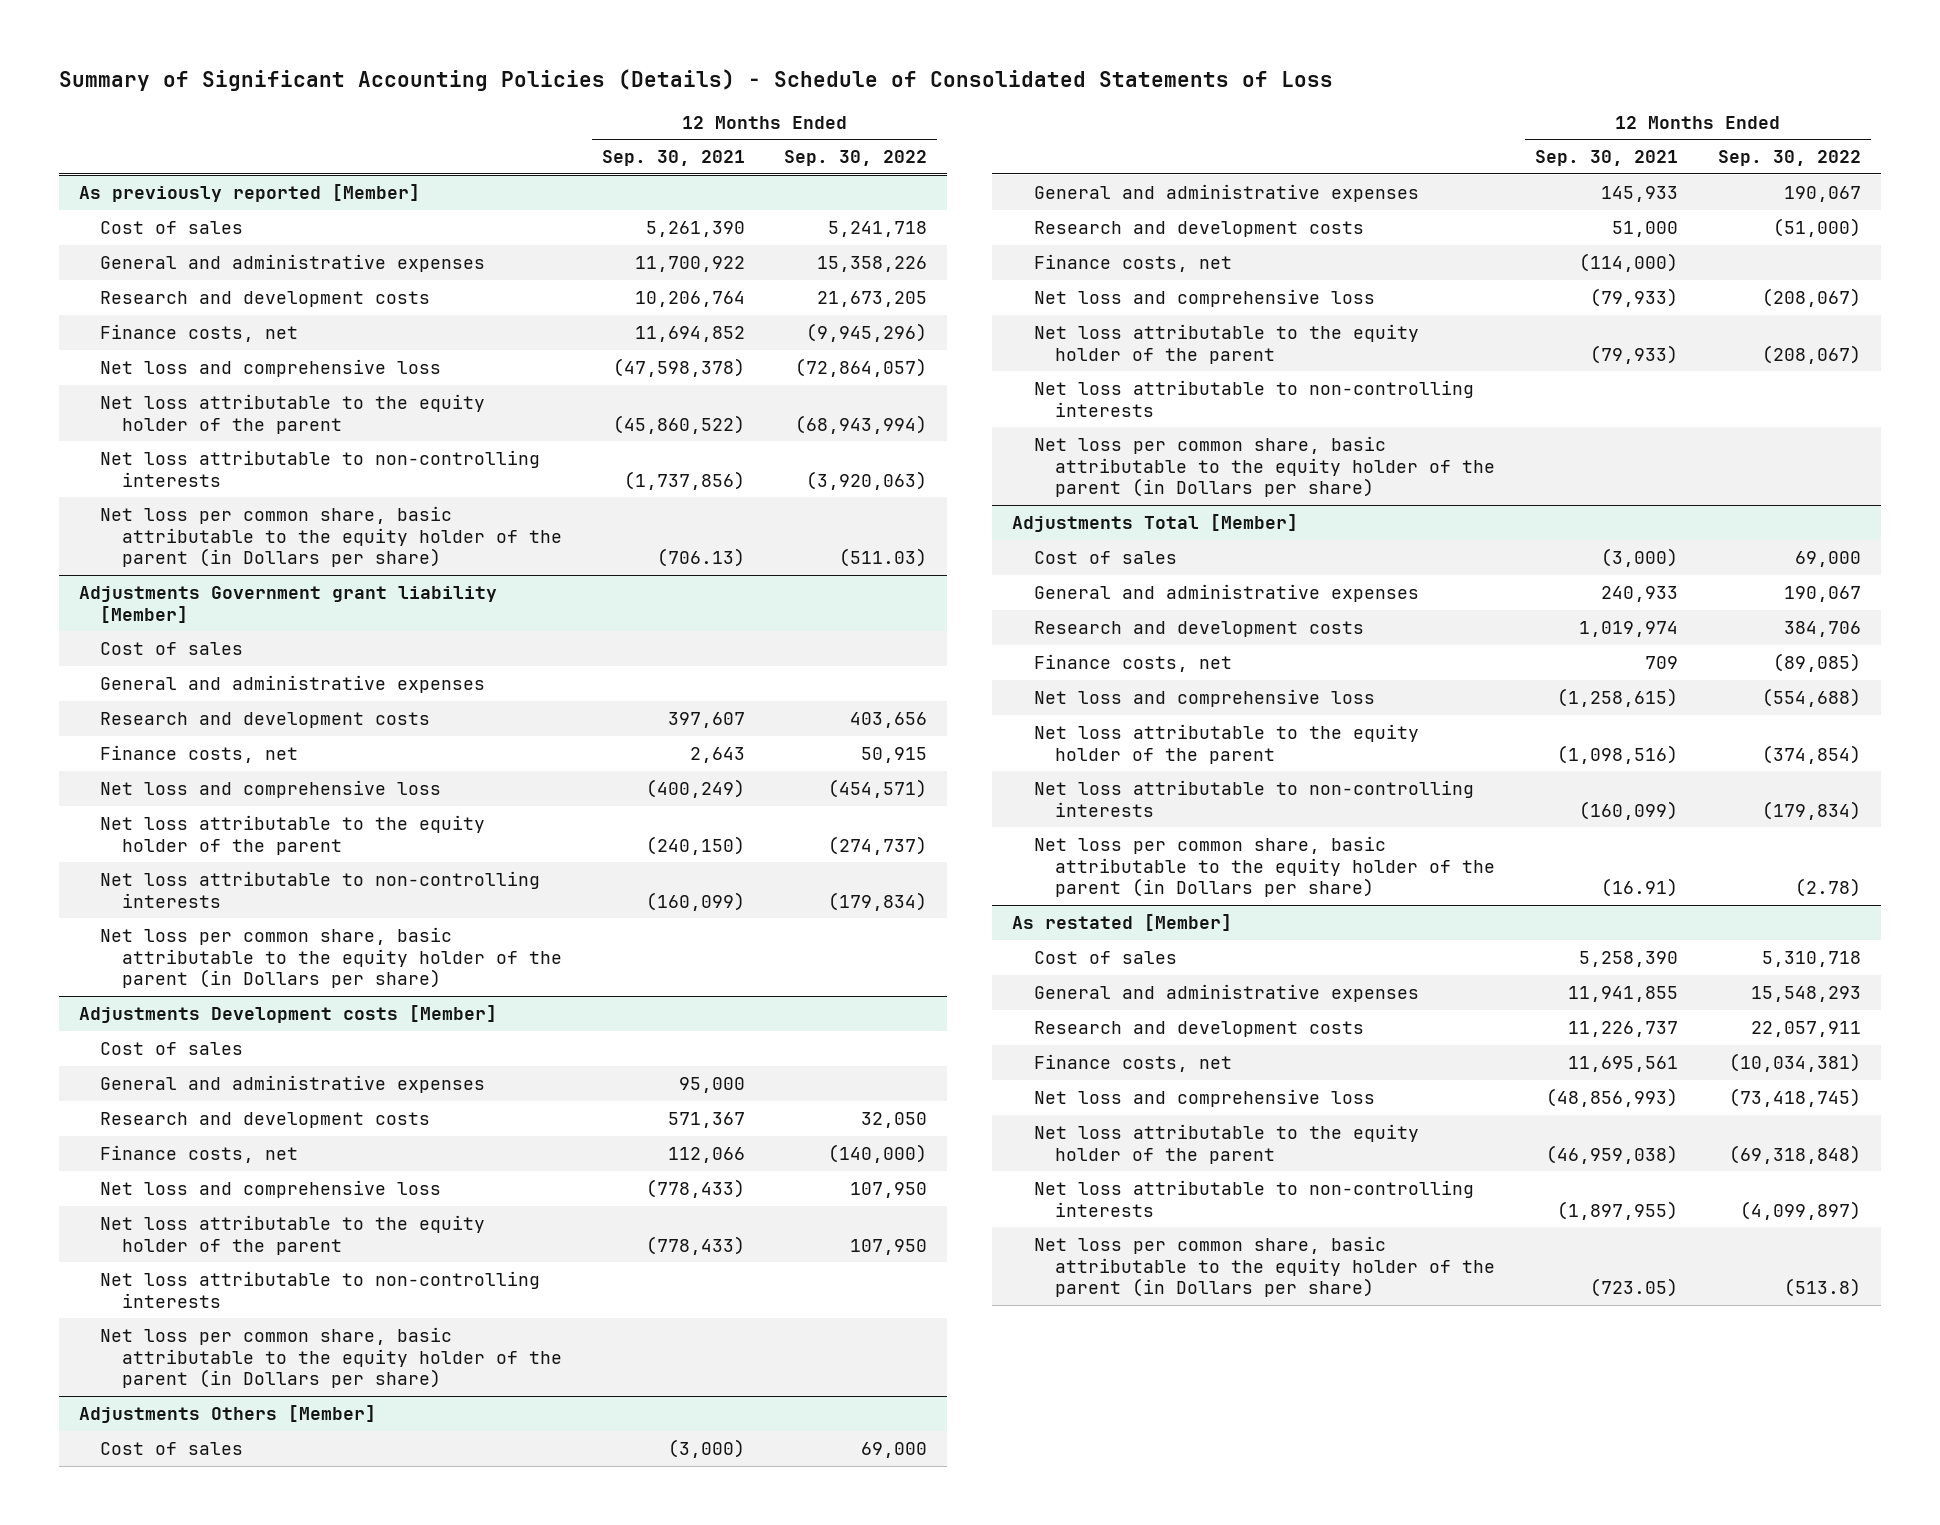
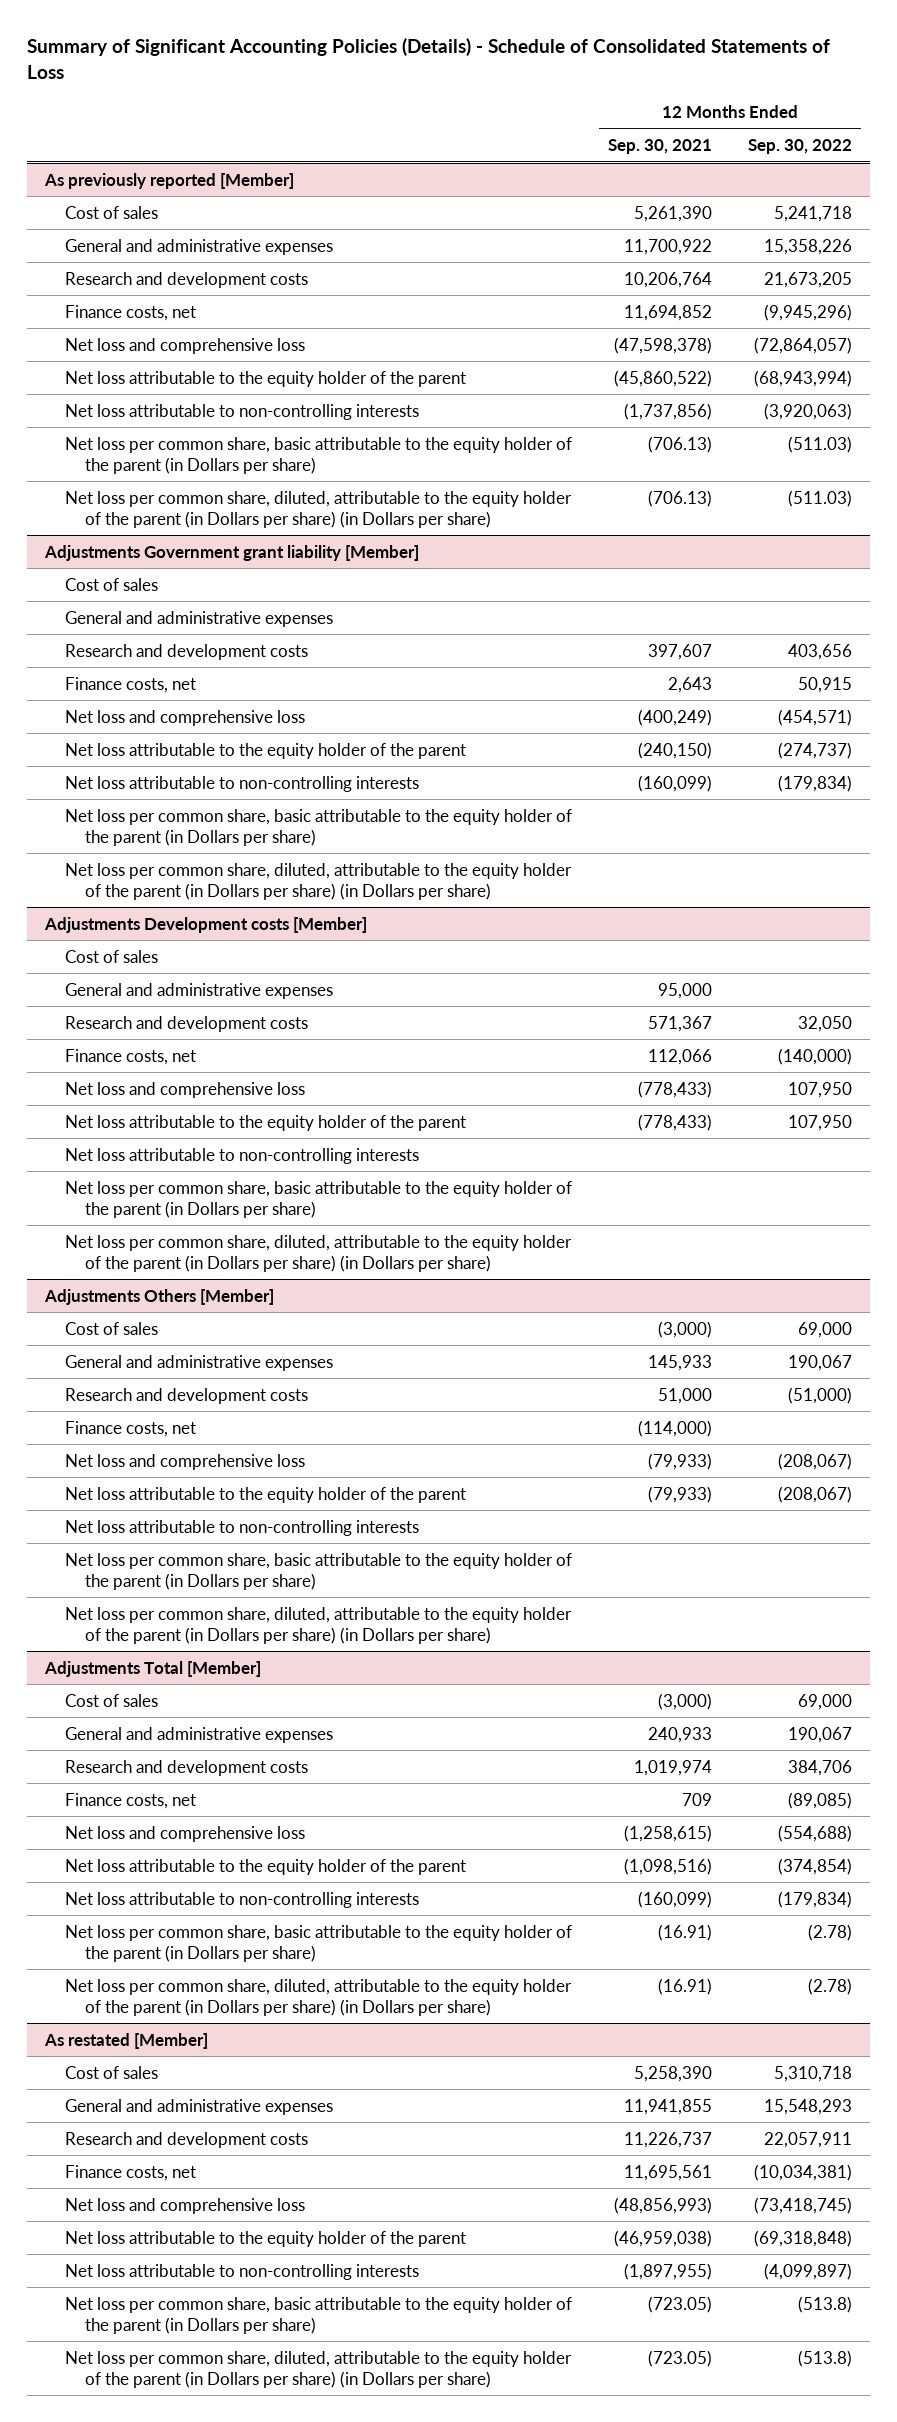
none -> [64,490,572,528] Net loss per common share, diluted, attributable to the equity holder of the parent (in Dollars per share) (in Dollars per share)
none -> [64,862,572,900] Net loss per common share, diluted, attributable to the equity holder of the parent (in Dollars per share) (in Dollars per share)
none -> [64,1234,572,1272] Net loss per common share, diluted, attributable to the equity holder of the parent (in Dollars per share) (in Dollars per share)
none -> [64,1606,572,1644] Net loss per common share, diluted, attributable to the equity holder of the parent (in Dollars per share) (in Dollars per share)
none -> [64,1978,572,2016] Net loss per common share, diluted, attributable to the equity holder of the parent (in Dollars per share) (in Dollars per share)
none -> [64,2350,572,2388] Net loss per common share, diluted, attributable to the equity holder of the parent (in Dollars per share) (in Dollars per share)

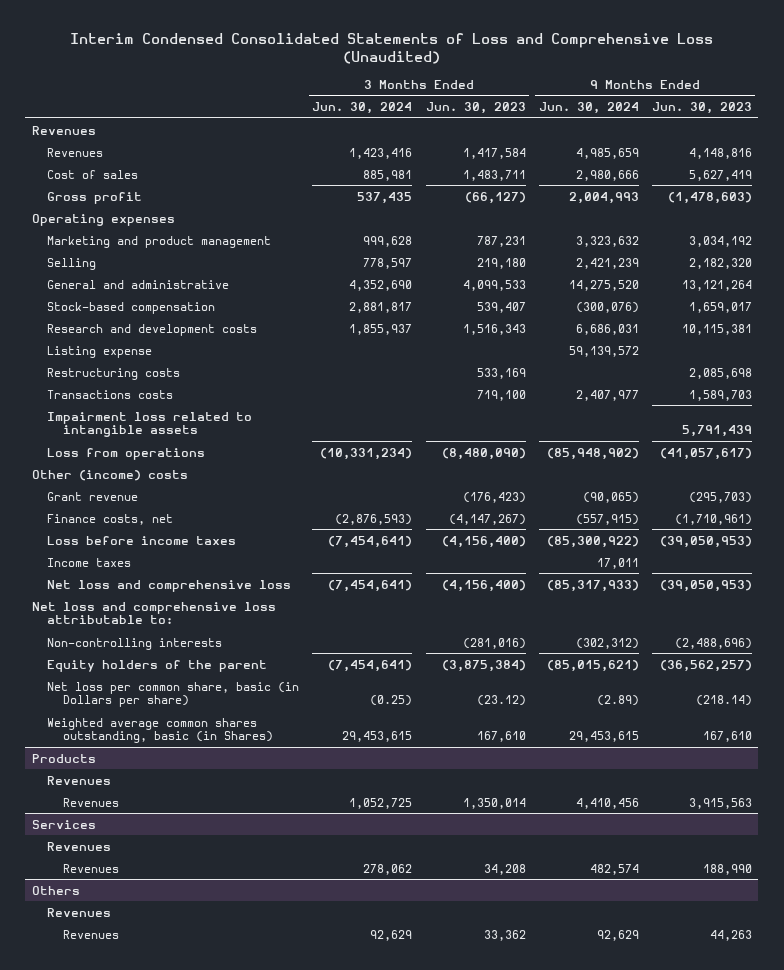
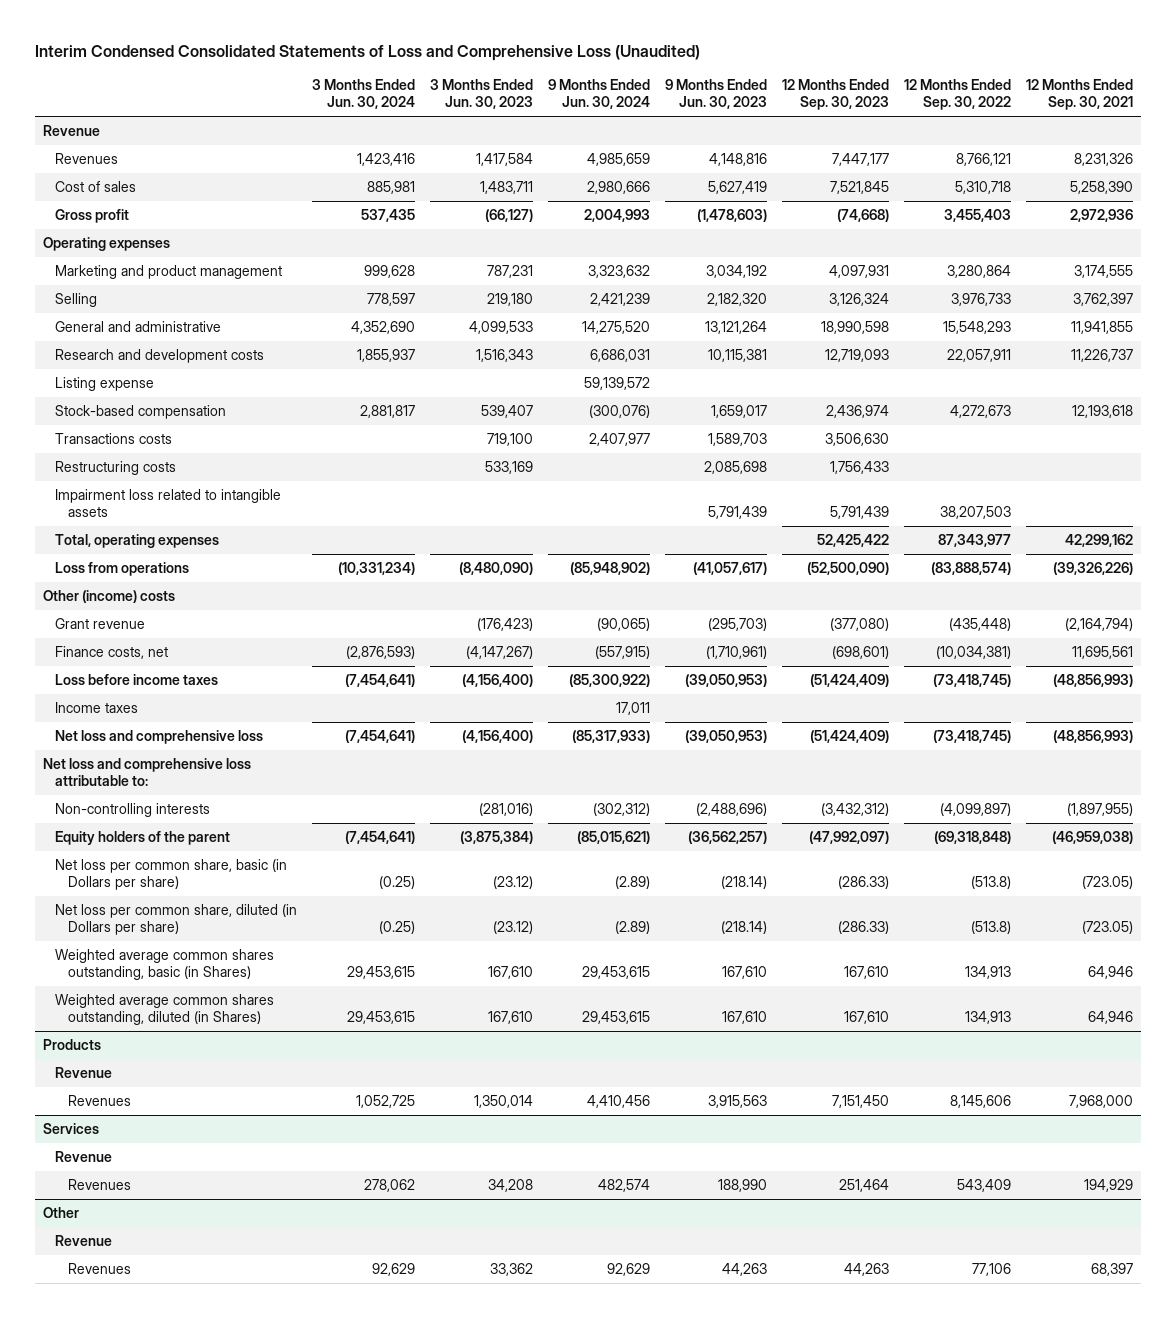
none -> [782,79,890,111] 12 Months Ended Sep. 30, 2023
none -> [904,79,1012,111] 12 Months Ended Sep. 30, 2022
none -> [1026,79,1134,111] 12 Months Ended Sep. 30, 2021
[32,125,97,135] Revenues -> [42,125,100,137] Revenue
[47,301,216,314] Stock-based compensation -> [55,405,227,420] Stock-based compensation
[47,367,181,380] Restructuring costs -> [55,461,177,476] Restructuring costs
none -> [55,534,220,549] Total, operating expenses
none -> [55,904,298,936] Net loss per common share, diluted (in Dollars per share)
none -> [55,994,275,1026] Weighted average common shares outstanding, diluted (in Shares)
[47,775,112,785] Revenues -> [55,1067,113,1079] Revenue
[47,841,112,851] Revenues -> [55,1151,113,1163] Revenue
[32,885,81,895] Others -> [42,1207,79,1219] Other
[47,907,112,917] Revenues -> [55,1235,113,1247] Revenue

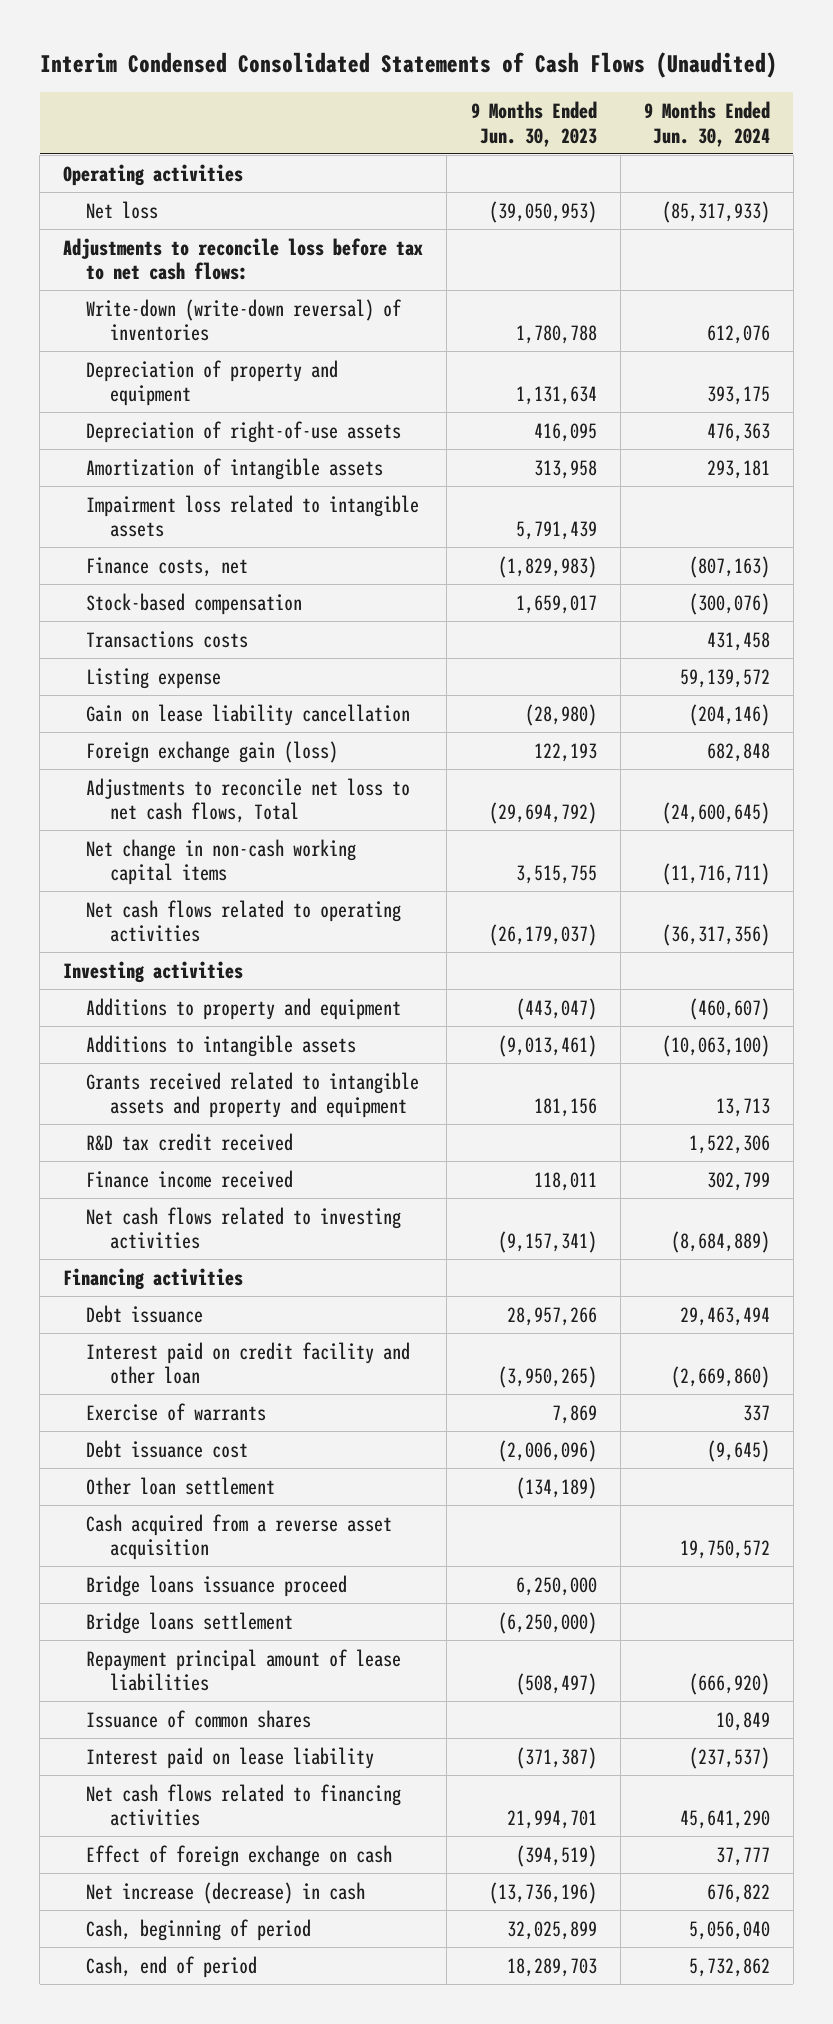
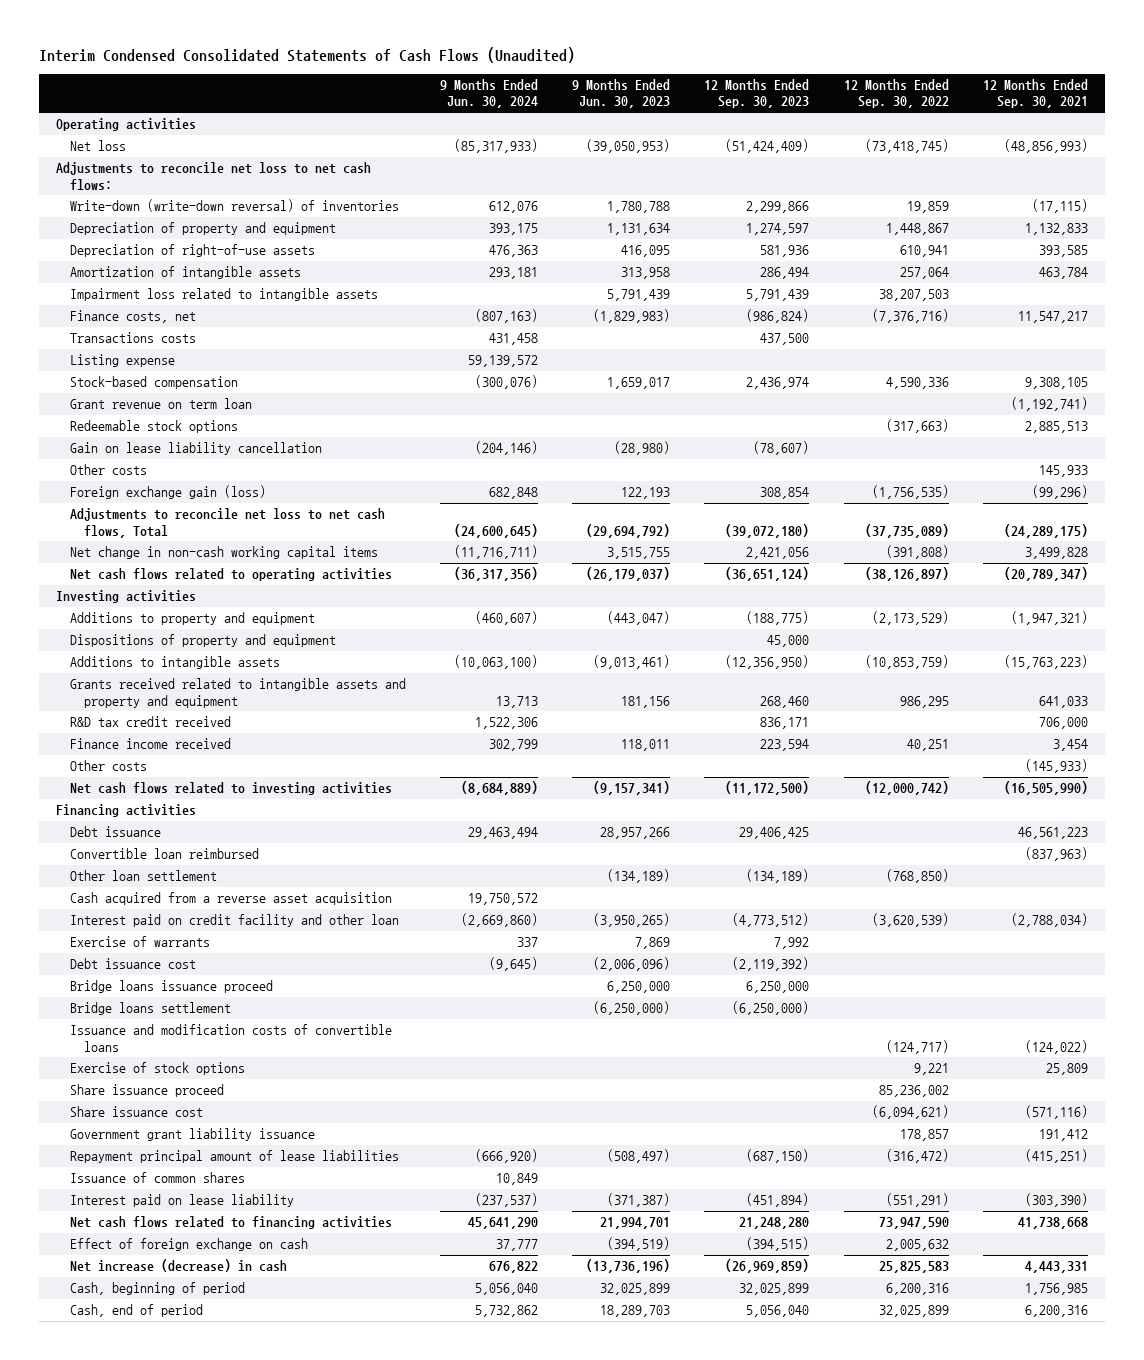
none -> [704,79,810,109] 12 Months Ended Sep. 30, 2023
none -> [843,79,949,109] 12 Months Ended Sep. 30, 2022
none -> [982,79,1088,109] 12 Months Ended Sep. 30, 2021
[63,237,424,281] Adjustments to reconcile loss before tax to net cash flows: -> [55,162,371,190] Adjustments to reconcile net loss to net cash flows:
[86,592,303,615] Stock-based compensation -> [69,376,238,390] Stock-based compensation
none -> [69,398,252,410] Grant revenue on term loan
none -> [69,420,238,434] Redeemable stock options
none -> [69,464,147,476] Other costs
none -> [69,634,336,648] Dispositions of property and equipment
none -> [69,760,147,772] Other costs
none -> [69,848,259,860] Convertible loan reimbursed
[86,1476,276,1495] Other loan settlement -> [69,870,217,882] Other loan settlement
[86,1513,393,1561] Cash acquired from a reverse asset acquisition -> [69,892,392,906] Cash acquired from a reverse asset acquisition
none -> [69,1024,392,1052] Issuance and modification costs of convertible loans
none -> [69,1062,245,1076] Exercise of stock options
none -> [69,1084,224,1098] Share issuance proceed
none -> [69,1106,203,1118] Share issuance cost
none -> [69,1128,315,1142] Government grant liability issuance

